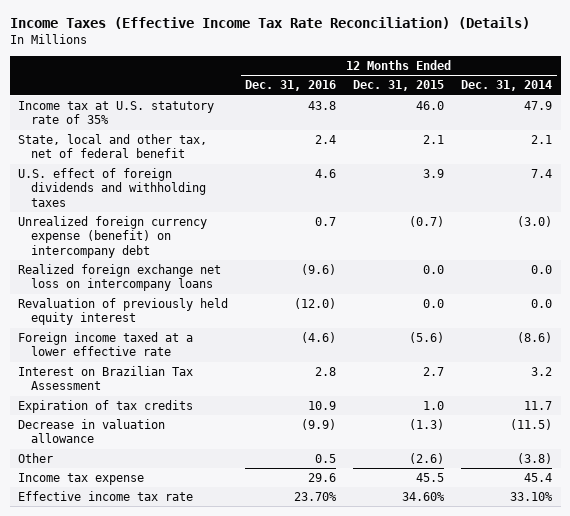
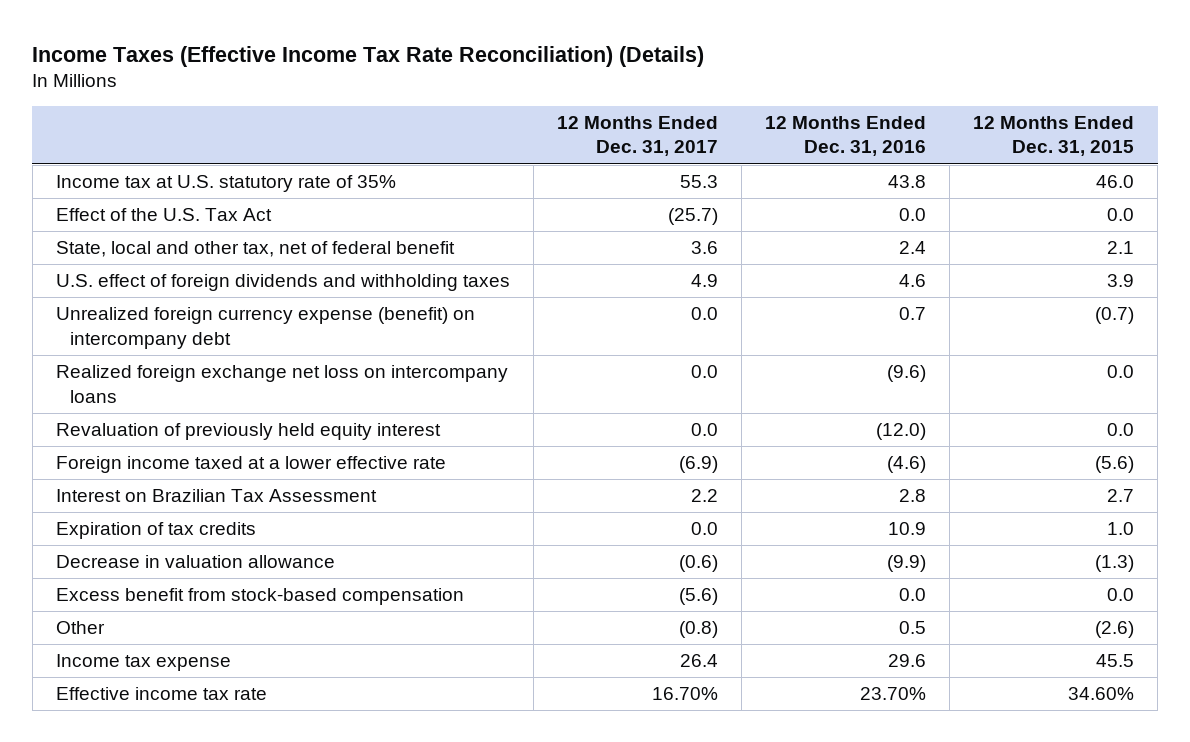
[461,80,553,92] Dec. 31, 2014 -> none
none -> [556,116,718,157] 12 Months Ended Dec. 31, 2017
none -> [55,208,272,222] Effect of the U.S. Tax Act
none -> [55,588,464,606] Excess benefit from stock-based compensation

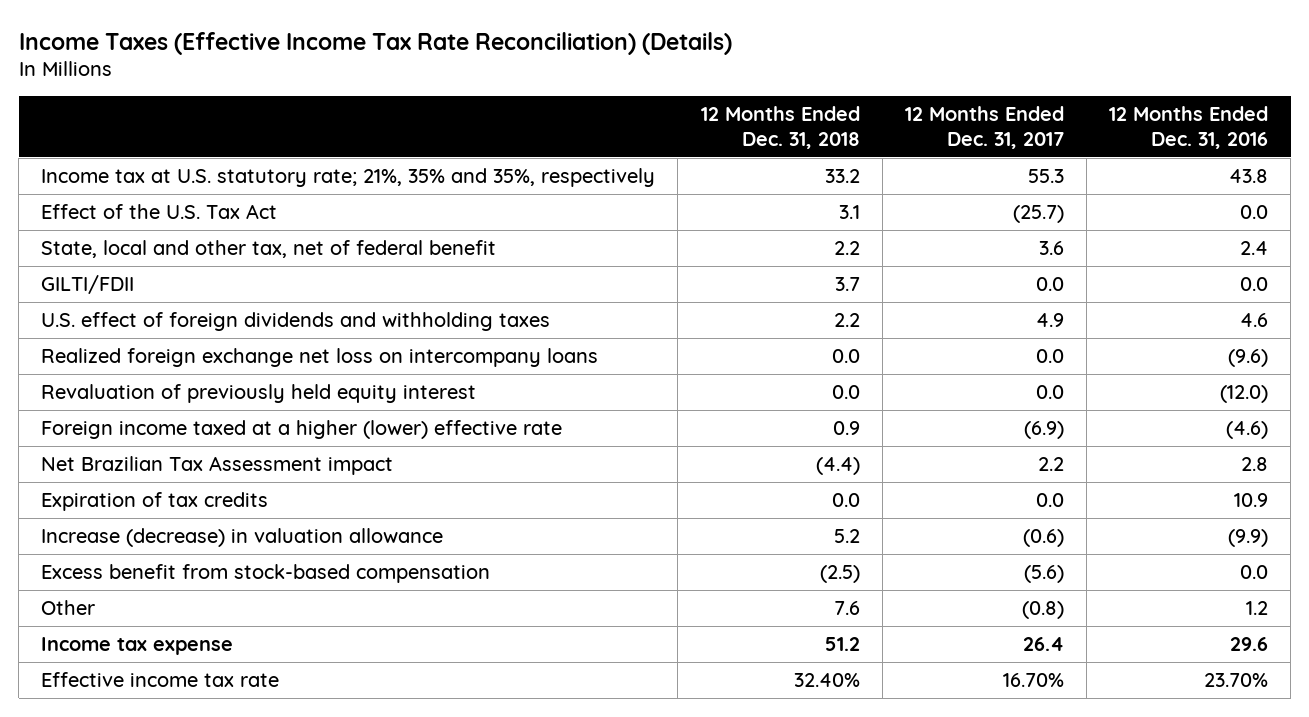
[973,116,1135,157] 12 Months Ended Dec. 31, 2015 -> none
none -> [700,106,860,150] 12 Months Ended Dec. 31, 2018
[55,175,396,193] Income tax at U.S. statutory rate of 35% -> [41,168,656,188] Income tax at U.S. statutory rate; 21%, 35% and 35%, respectively
none -> [41,275,135,295] GILTI/FDII
[55,307,475,349] Unrealized foreign currency expense (benefit) on intercompany debt -> none
[55,456,446,474] Foreign income taxed at a lower effective rate -> [41,420,563,440] Foreign income taxed at a higher (lower) effective rate
[55,489,377,503] Interest on Brazilian Tax Assessment -> [41,456,394,476] Net Brazilian Tax Assessment impact
[55,555,335,569] Decrease in valuation allowance -> [41,528,444,548] Increase (decrease) in valuation allowance
[899,621,927,635] 0.5 -> [1246,601,1269,616] 1.2

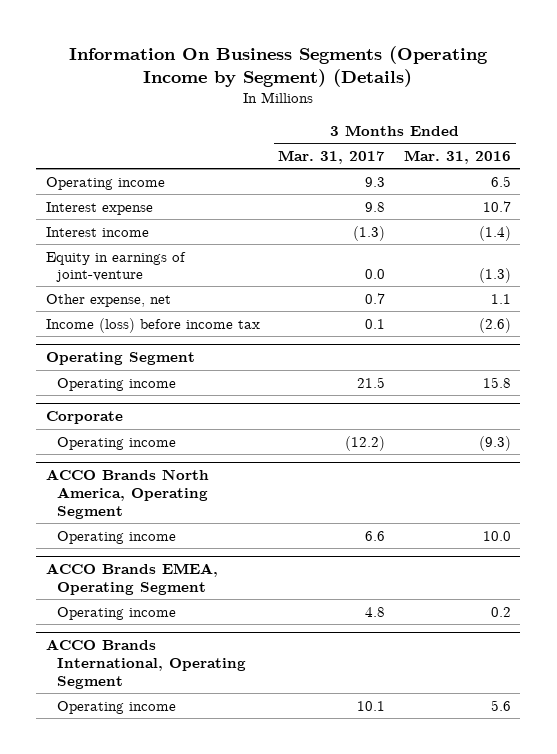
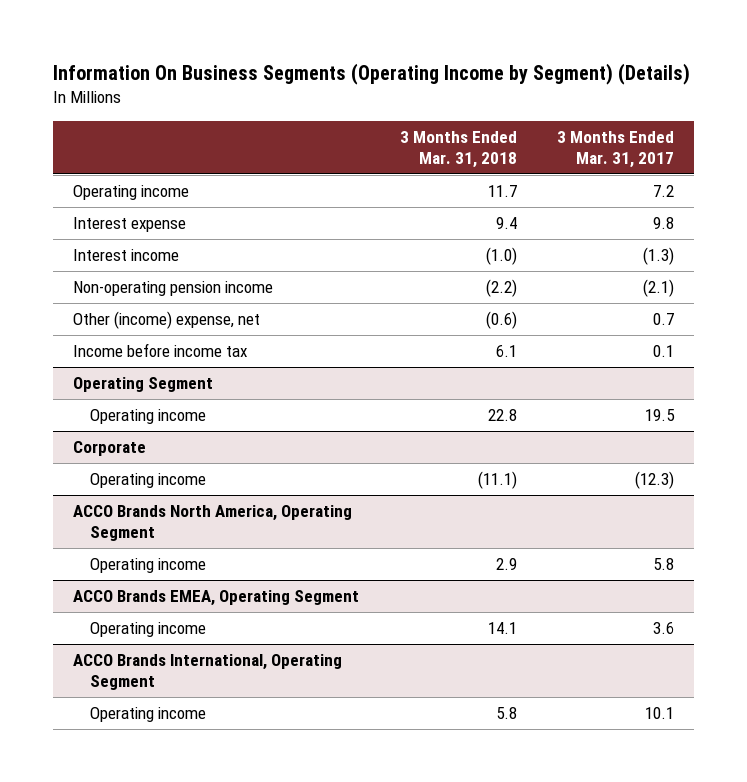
[404,149,512,164] Mar. 31, 2016 -> none
none -> [399,130,517,168] 3 Months Ended Mar. 31, 2018
[365,176,386,187] 9.3 -> [653,185,675,198] 7.2
[45,251,186,283] Equity in earnings of joint-venture -> none
none -> [73,281,274,297] Non-operating pension income
[45,293,171,307] Other expense, net -> [73,311,261,330] Other (income) expense, net
[45,317,260,333] Income (loss) before income tax -> [73,343,248,358] Income before income tax
[357,376,386,388] 21.5 -> [645,409,676,422] 19.5
[345,435,386,451] (12.2) -> [635,471,675,490] (12.3)
[365,530,386,541] 6.6 -> [653,558,675,571] 5.8
[365,606,386,617] 4.8 -> [653,622,675,635] 3.6

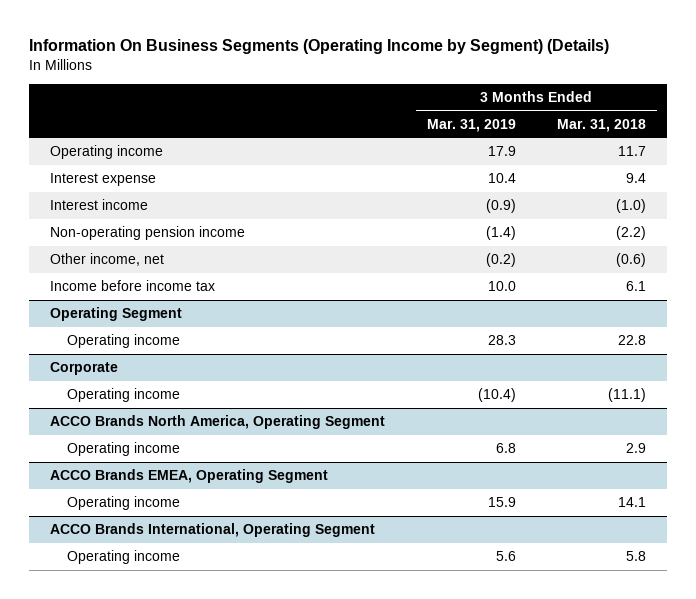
[557,130,675,168] 3 Months Ended Mar. 31, 2017 -> none
none -> [426,118,516,132] Mar. 31, 2019
[73,311,261,330] Other (income) expense, net -> [50,253,165,267] Other income, net

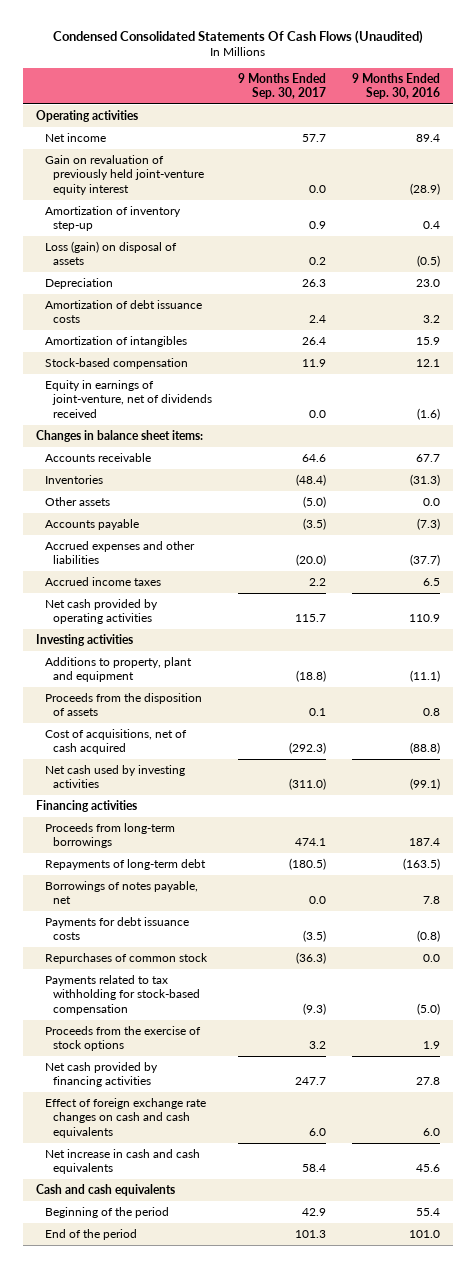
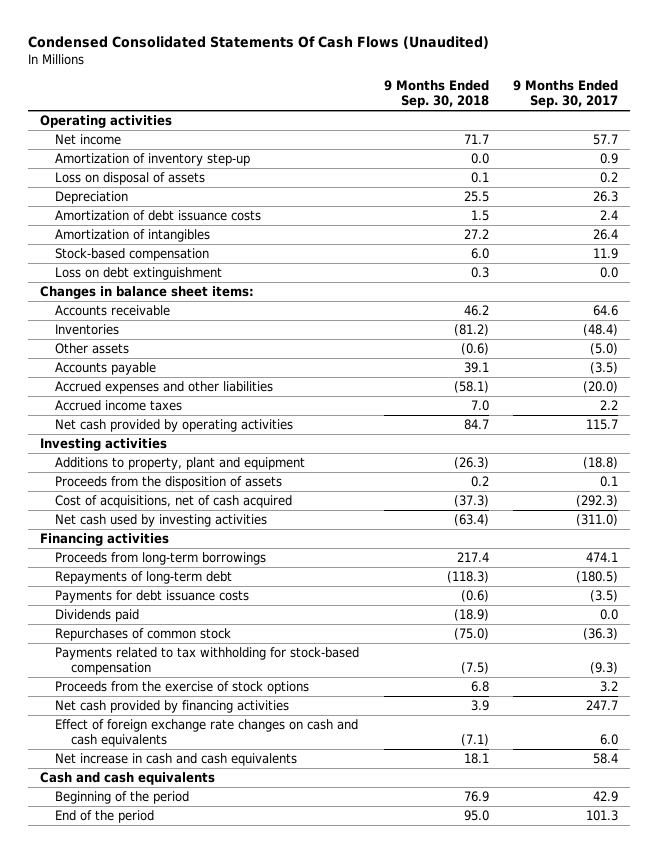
[352,72,441,100] 9 Months Ended Sep. 30, 2016 -> none
none -> [383,80,489,109] 9 Months Ended Sep. 30, 2018
[44,154,205,195] Gain on revaluation of previously held joint-venture equity interest -> none
[44,240,177,266] Loss (gain) on disposal of assets -> [55,172,206,186] Loss on disposal of assets
[44,379,213,418] Equity in earnings of joint-venture, net of dividends received -> none
none -> [55,267,223,281] Loss on debt extinguishment
[44,880,198,905] Borrowings of notes payable, net -> none
none -> [55,609,140,623] Dividends paid

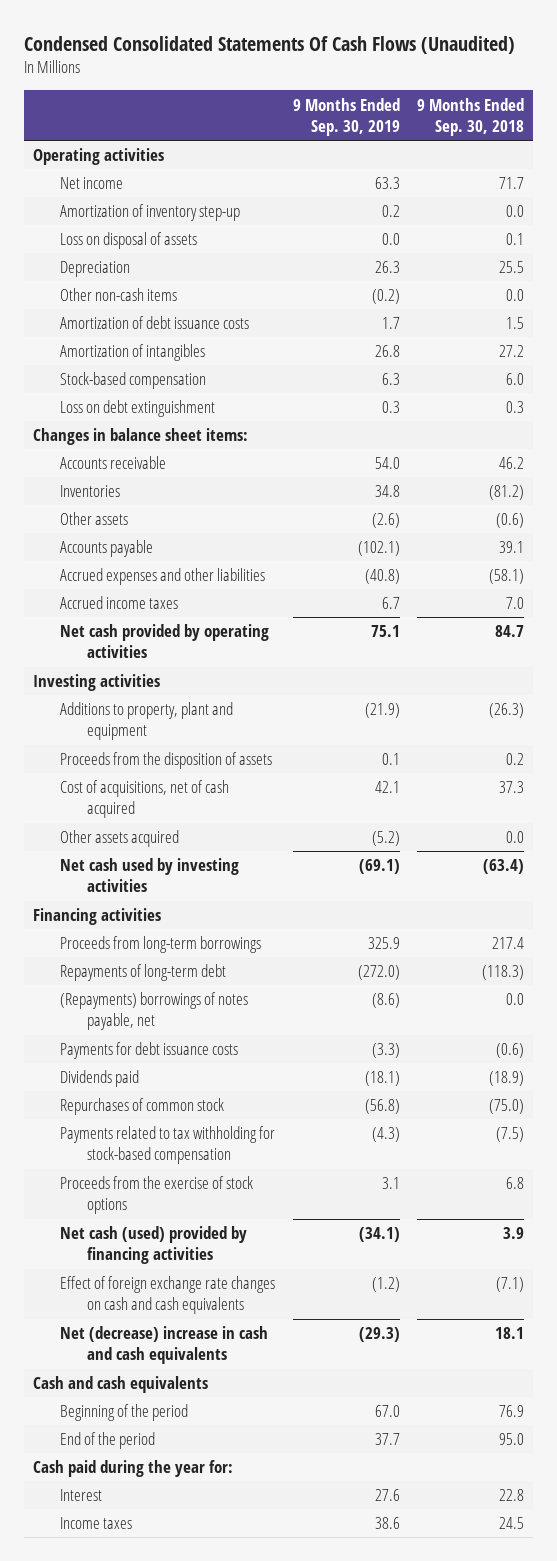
[512,80,618,109] 9 Months Ended Sep. 30, 2017 -> none
none -> [292,97,400,136] 9 Months Ended Sep. 30, 2019
none -> [59,288,177,302] Other non-cash items
[453,495,489,508] (37.3) -> [499,781,525,794] 37.3
none -> [59,830,179,848] Other assets acquired
none -> [59,992,248,1031] (Repayments) borrowings of notes payable, net
[55,700,290,714] Net cash provided by financing activities -> [59,1226,247,1265] Net cash (used) provided by financing activities
[55,753,298,767] Net increase in cash and cash equivalents -> [59,1326,268,1365] Net (decrease) increase in cash and cash equivalents
none -> [33,1460,234,1478] Cash paid during the year for:
none -> [59,1489,102,1502] Interest
none -> [59,1517,132,1530] Income taxes

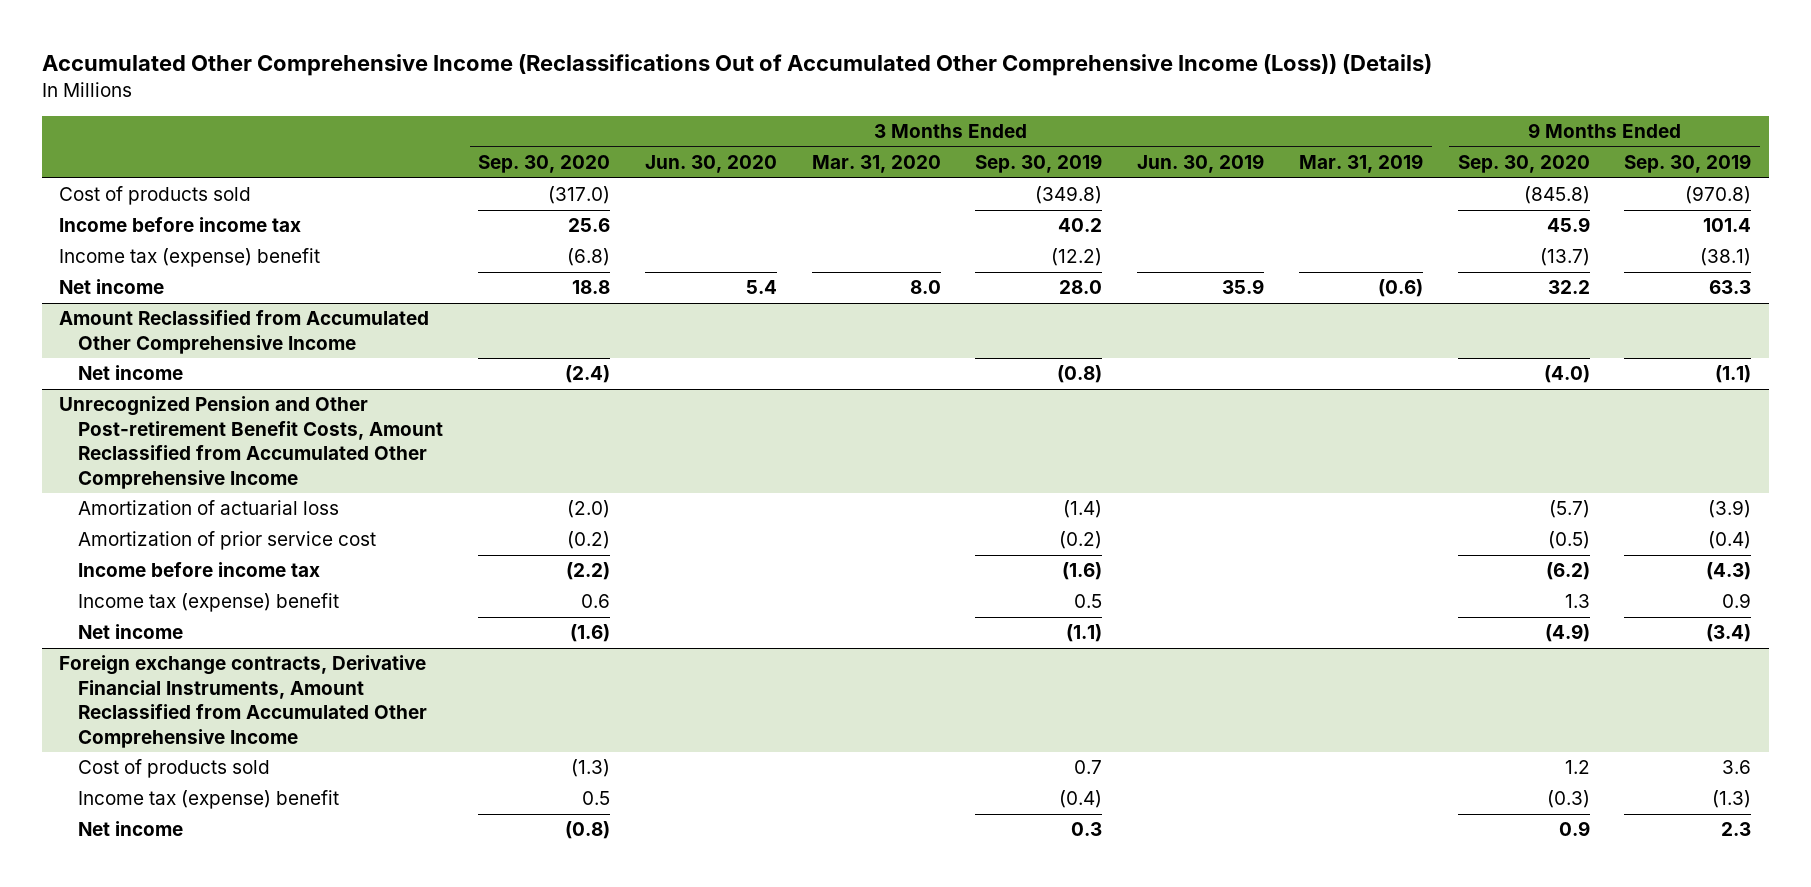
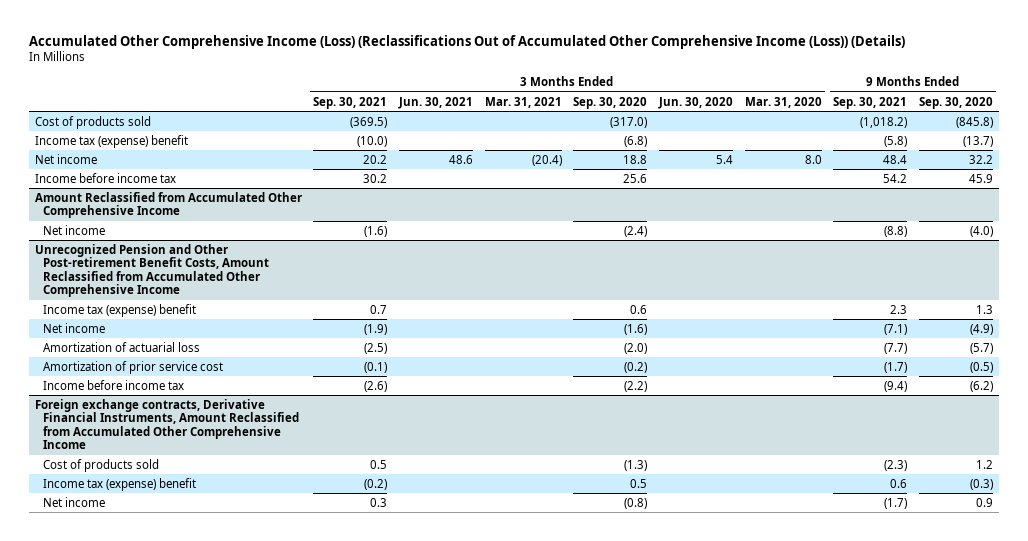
[41,54,1432,77] Accumulated Other Comprehensive Income (Reclassifications Out of Accumulated Other Comprehensive Income (Loss)) (Details) -> [28,35,905,50] Accumulated Other Comprehensive Income (Loss) (Reclassifications Out of Accumulated Other Comprehensive Income (Loss)) (Details)
[975,154,1103,174] Sep. 30, 2019 -> none
[1137,154,1265,174] Jun. 30, 2019 -> none
[1298,154,1423,174] Mar. 31, 2019 -> none
[1624,154,1752,174] Sep. 30, 2019 -> none
none -> [313,96,388,109] Sep. 30, 2021
none -> [397,96,473,109] Jun. 30, 2021
none -> [484,96,562,108] Mar. 31, 2021
none -> [833,96,908,109] Sep. 30, 2021
[59,217,302,233] Income before income tax -> [34,172,176,183] Income before income tax
[78,593,340,613] Income tax (expense) benefit -> [42,303,196,317] Income tax (expense) benefit
[78,624,184,640] Net income -> [42,322,105,333] Net income

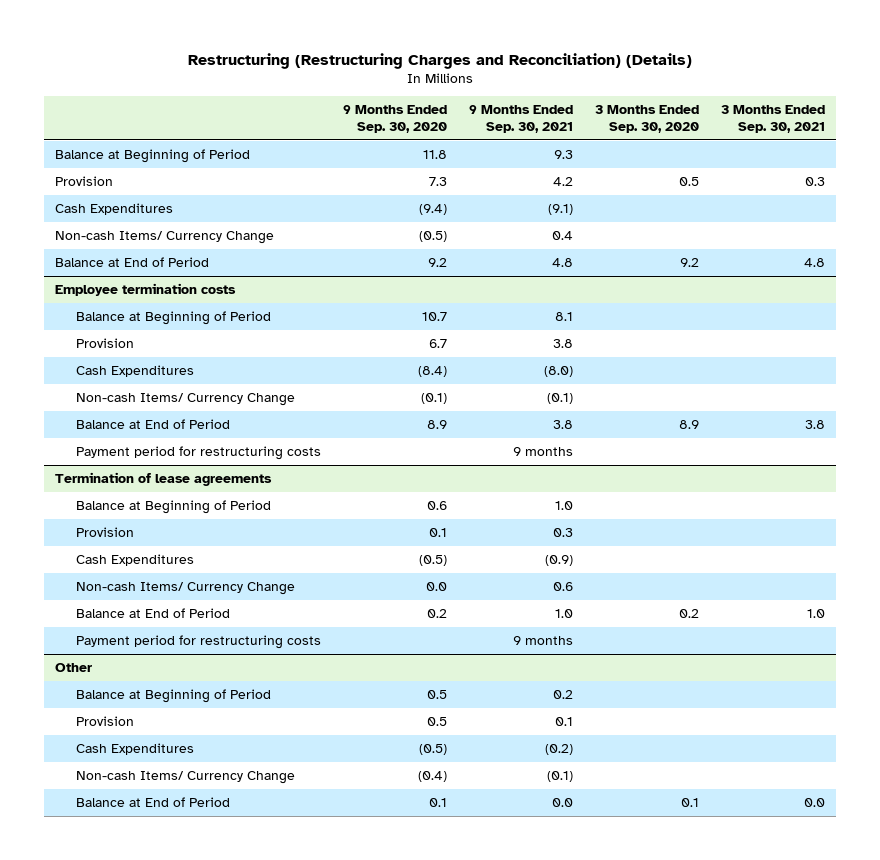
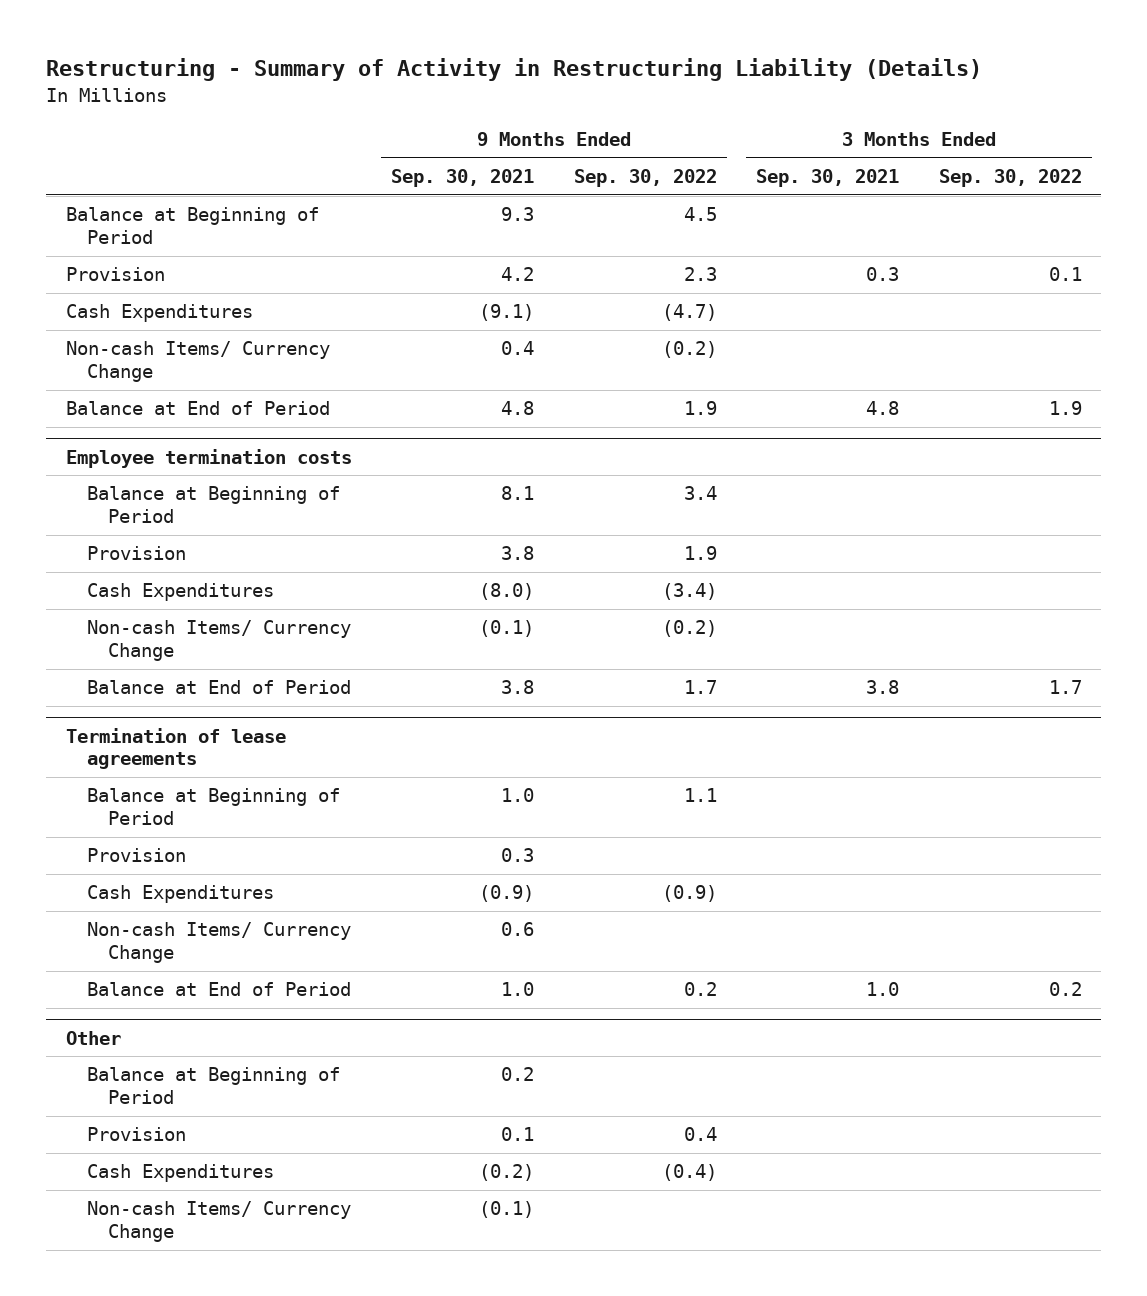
[188,52,693,69] Restructuring (Restructuring Charges and Reconciliation) (Details) -> [45,57,982,81] Restructuring - Summary of Activity in Restructuring Liability (Details)
[342,105,447,134] 9 Months Ended Sep. 30, 2020 -> none
[595,105,700,134] 3 Months Ended Sep. 30, 2020 -> none
none -> [573,169,717,188] Sep. 30, 2022
none -> [938,169,1082,188] Sep. 30, 2022
[75,445,321,460] Payment period for restructuring costs -> none
[75,634,321,649] Payment period for restructuring costs -> none
[75,796,230,807] Balance at End of Period -> none

